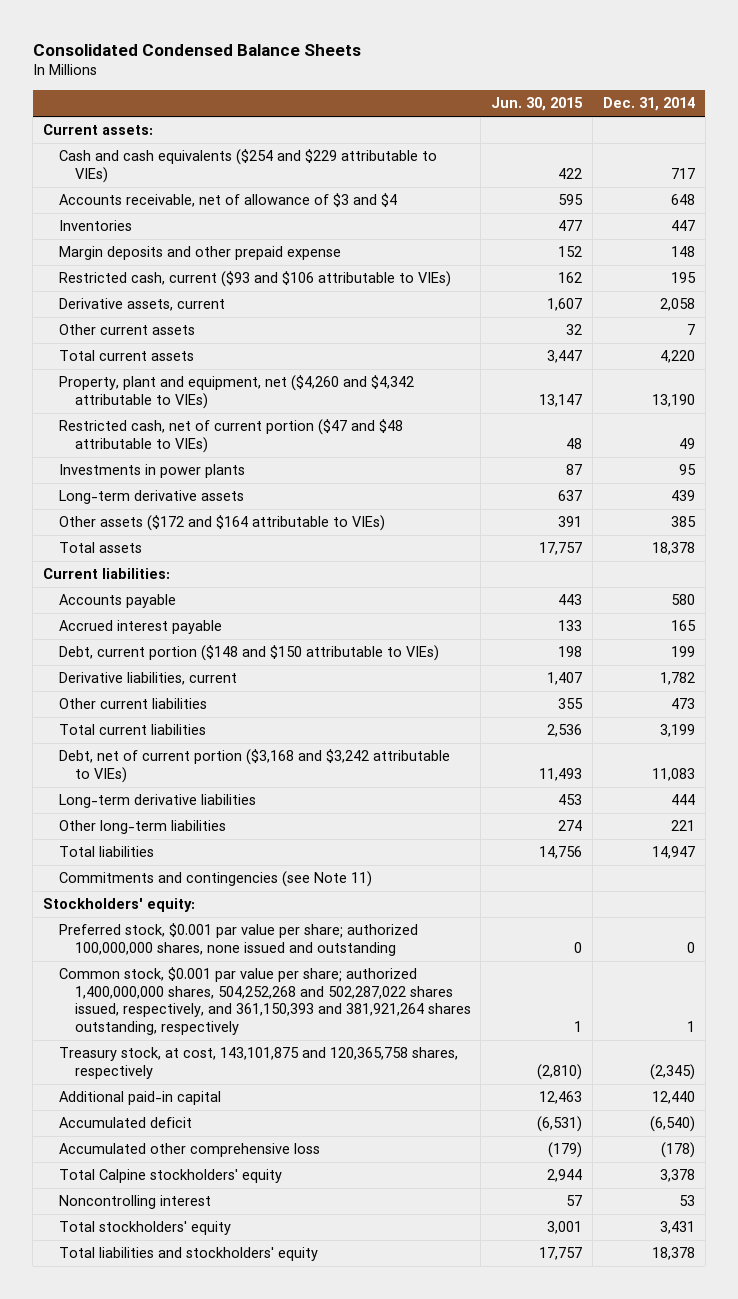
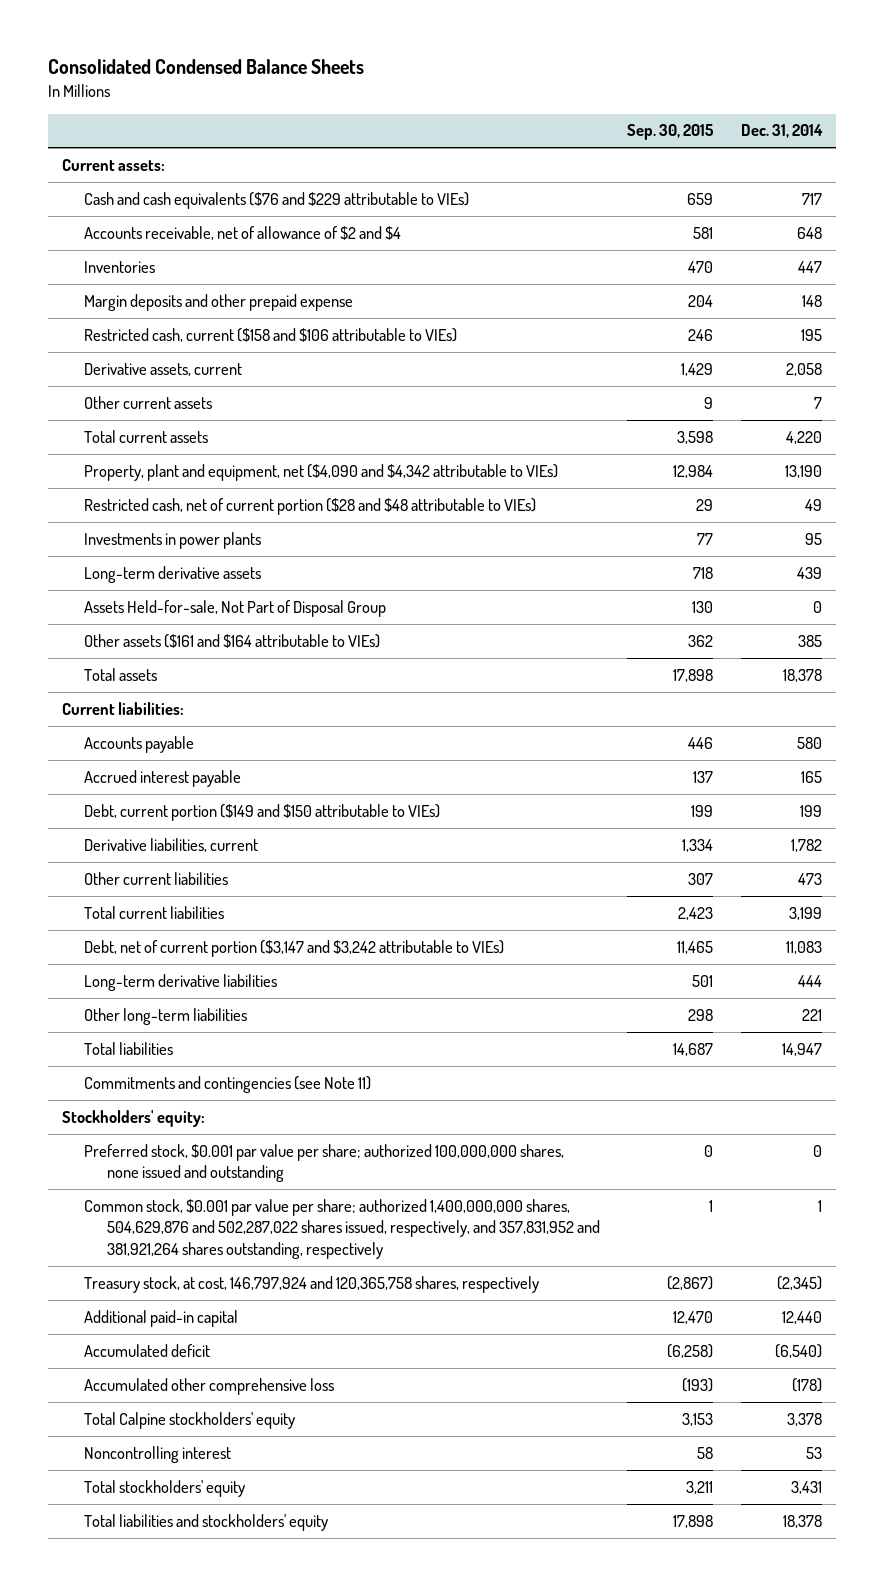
[491,97,584,112] Jun. 30, 2015 -> none
none -> [627,124,715,141] Sep. 30, 2015
[58,149,437,183] Cash and cash equivalents ($254 and $229 attributable to VIEs) -> [84,191,470,209] Cash and cash equivalents ($76 and $229 attributable to VIEs)
[58,193,397,208] Accounts receivable, net of allowance of $3 and $4 -> [84,225,402,240] Accounts receivable, net of allowance of $2 and $4
[58,271,451,288] Restricted cash, current ($93 and $106 attributable to VIEs) -> [84,327,458,342] Restricted cash, current ($158 and $106 attributable to VIEs)
[58,375,414,409] Property, plant and equipment, net ($4,260 and $4,342 attributable to VIEs) -> [84,463,559,481] Property, plant and equipment, net ($4,090 and $4,342 attributable to VIEs)
[58,419,403,453] Restricted cash, net of current portion ($47 and $48 attributable to VIEs) -> [84,497,537,515] Restricted cash, net of current portion ($28 and $48 attributable to VIEs)
none -> [84,599,387,617] Assets Held-for-sale, Not Part of Disposal Group
[58,515,385,532] Other assets ($172 and $164 attributable to VIEs) -> [84,633,381,648] Other assets ($161 and $164 attributable to VIEs)
[58,645,439,662] Debt, current portion ($148 and $150 attributable to VIEs) -> [84,803,441,821] Debt, current portion ($149 and $150 attributable to VIEs)
[58,749,450,783] Debt, net of current portion ($3,168 and $3,242 attributable to VIEs) -> [84,939,505,957] Debt, net of current portion ($3,147 and $3,242 attributable to VIEs)
[58,967,471,1035] Common stock, $0.001 par value per share; authorized 1,400,000,000 shares, 504,252,268 and 502,287,022 shares issued, respectively, and 361,150,393 and 381,921,264 shares outstanding, respectively -> [84,1198,600,1259] Common stock, $0.001 par value per share; authorized 1,400,000,000 shares, 504,629,876 and 502,287,022 shares issued, respectively, and 357,831,952 and 381,921,264 shares outstanding, respectively
[58,1047,458,1079] Treasury stock, at cost, 143,101,875 and 120,365,758 shares, respectively -> [84,1275,540,1293] Treasury stock, at cost, 146,797,924 and 120,365,758 shares, respectively

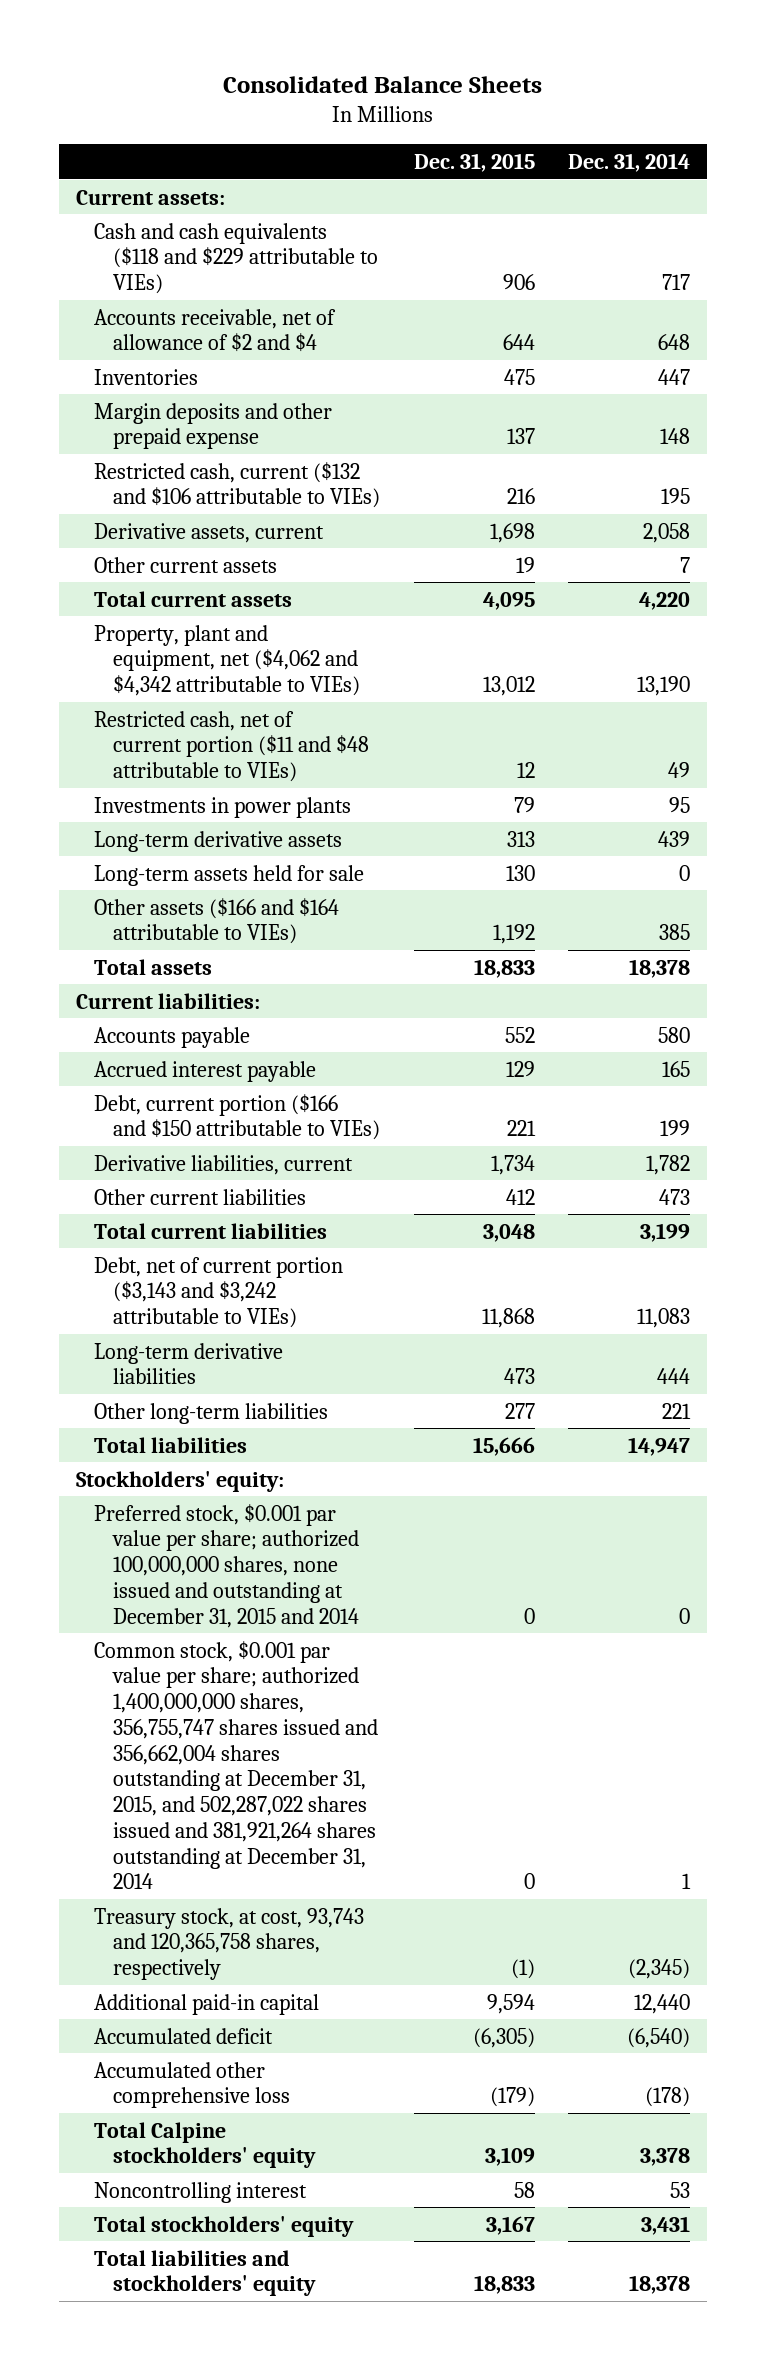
[48,59,365,75] Consolidated Condensed Balance Sheets -> [222,75,542,93] Consolidated Balance Sheets
[627,124,715,141] Sep. 30, 2015 -> none
none -> [413,152,535,172] Dec. 31, 2015
[84,191,470,209] Cash and cash equivalents ($76 and $229 attributable to VIEs) -> [94,222,379,295] Cash and cash equivalents ($118 and $229 attributable to VIEs)
[84,327,458,342] Restricted cash, current ($158 and $106 attributable to VIEs) -> [94,461,381,509] Restricted cash, current ($132 and $106 attributable to VIEs)
[84,463,559,481] Property, plant and equipment, net ($4,090 and $4,342 attributable to VIEs) -> [94,624,361,697] Property, plant and equipment, net ($4,062 and $4,342 attributable to VIEs)
[84,497,537,515] Restricted cash, net of current portion ($28 and $48 attributable to VIEs) -> [94,710,370,783] Restricted cash, net of current portion ($11 and $48 attributable to VIEs)
[84,599,387,617] Assets Held-for-sale, Not Part of Disposal Group -> [94,864,365,886] Long-term assets held for sale
[84,633,381,648] Other assets ($161 and $164 attributable to VIEs) -> [94,897,340,945] Other assets ($166 and $164 attributable to VIEs)
[84,803,441,821] Debt, current portion ($149 and $150 attributable to VIEs) -> [94,1093,381,1141] Debt, current portion ($166 and $150 attributable to VIEs)
[84,939,505,957] Debt, net of current portion ($3,147 and $3,242 attributable to VIEs) -> [94,1256,344,1329] Debt, net of current portion ($3,143 and $3,242 attributable to VIEs)
[84,1075,372,1093] Commitments and contingencies (see Note 11) -> none
[84,1143,565,1183] Preferred stock, $0.001 par value per share; authorized 100,000,000 shares, none issued and outstanding -> [94,1503,360,1628] Preferred stock, $0.001 par value per share; authorized 100,000,000 shares, none issued and outstanding at December 31, 2015 and 2014
[84,1198,600,1259] Common stock, $0.001 par value per share; authorized 1,400,000,000 shares, 504,629,876 and 502,287,022 shares issued, respectively, and 357,831,952 and 381,921,264 shares outstanding, respectively -> [94,1640,379,1890] Common stock, $0.001 par value per share; authorized 1,400,000,000 shares, 356,755,747 shares issued and 356,662,004 shares outstanding at December 31, 2015, and 502,287,022 shares issued and 381,921,264 shares outstanding at December 31, 2014
[84,1275,540,1293] Treasury stock, at cost, 146,797,924 and 120,365,758 shares, respectively -> [94,1907,365,1981] Treasury stock, at cost, 93,743 and 120,365,758 shares, respectively

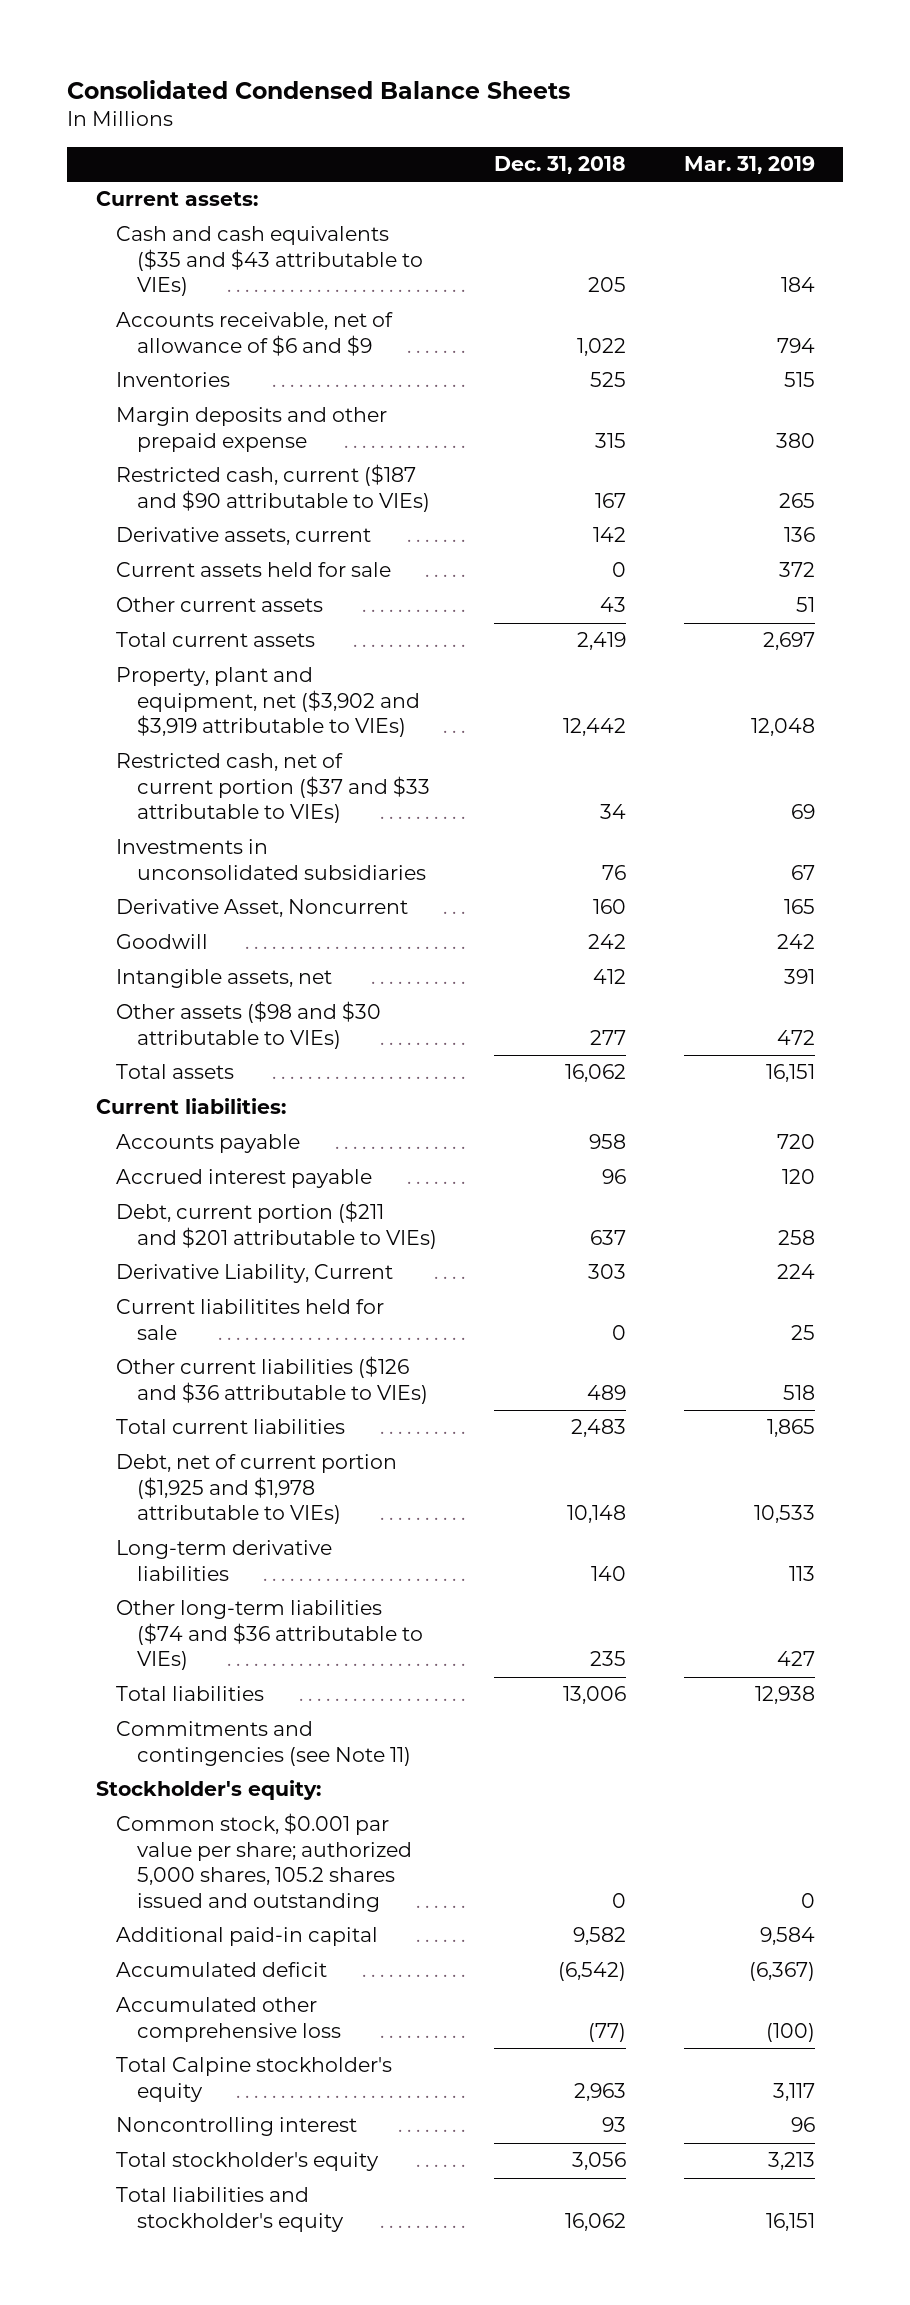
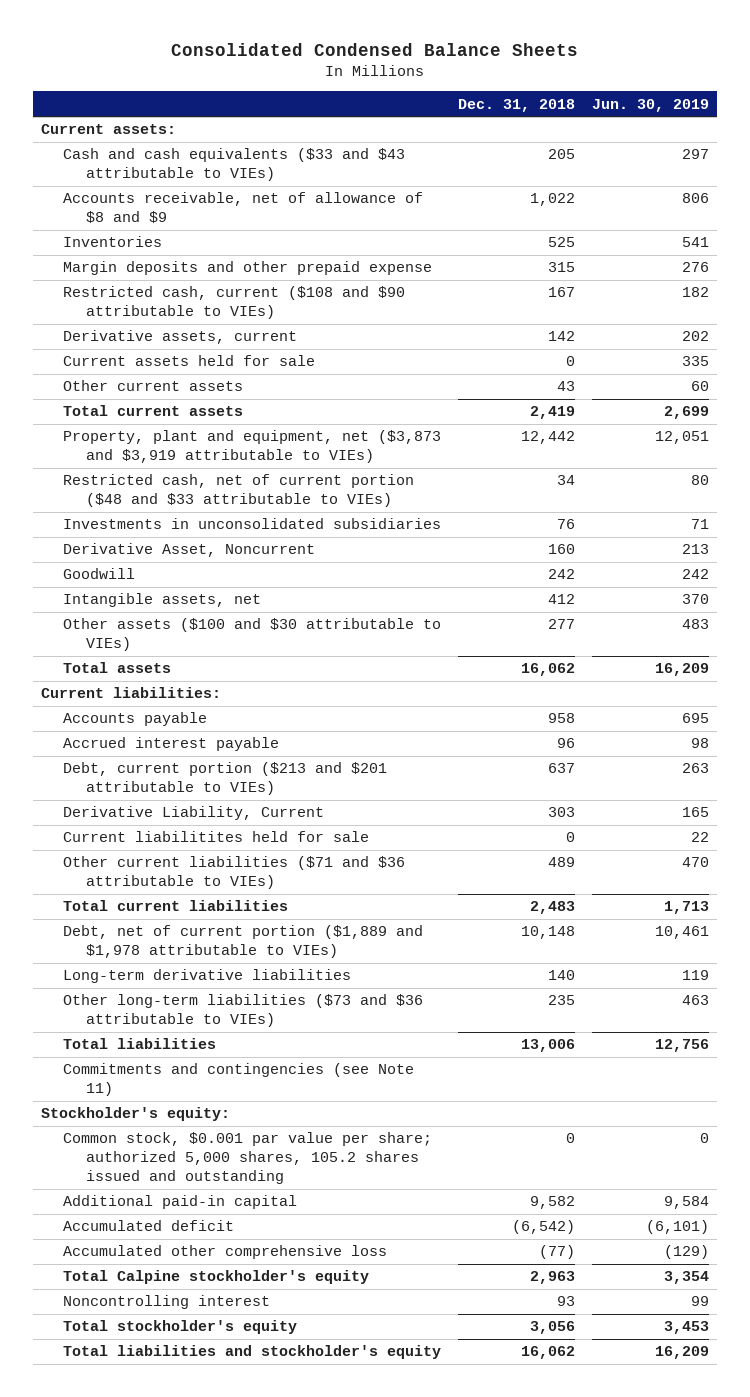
[683,156,815,175] Mar. 31, 2019 -> none
none -> [591,98,709,112] Jun. 30, 2019
[116,226,423,297] Cash and cash equivalents ($35 and $43 attributable to VIEs) -> [63,148,406,182] Cash and cash equivalents ($33 and $43 attributable to VIEs)
[116,312,394,356] Accounts receivable, net of allowance of $6 and $9 -> [63,192,424,224] Accounts receivable, net of allowance of $8 and $9
[116,464,430,512] Restricted cash, current ($187 and $90 attributable to VIEs) -> [63,286,406,320] Restricted cash, current ($108 and $90 attributable to VIEs)
[116,667,420,738] Property, plant and equipment, net ($3,902 and $3,919 attributable to VIEs) -> [63,430,442,464] Property, plant and equipment, net ($3,873 and $3,919 attributable to VIEs)
[116,753,430,824] Restricted cash, net of current portion ($37 and $33 attributable to VIEs) -> [63,474,415,508] Restricted cash, net of current portion ($48 and $33 attributable to VIEs)
[116,1001,382,1049] Other assets ($98 and $30 attributable to VIEs) -> [63,618,442,652] Other assets ($100 and $30 attributable to VIEs)
[116,1201,437,1249] Debt, current portion ($211 and $201 attributable to VIEs) -> [63,762,388,796] Debt, current portion ($213 and $201 attributable to VIEs)
[116,1356,428,1404] Other current liabilities ($126 and $36 attributable to VIEs) -> [63,856,406,890] Other current liabilities ($71 and $36 attributable to VIEs)
[116,1454,398,1525] Debt, net of current portion ($1,925 and $1,978 attributable to VIEs) -> [63,925,424,959] Debt, net of current portion ($1,889 and $1,978 attributable to VIEs)
[116,1600,423,1671] Other long-term liabilities ($74 and $36 attributable to VIEs) -> [63,994,424,1028] Other long-term liabilities ($73 and $36 attributable to VIEs)

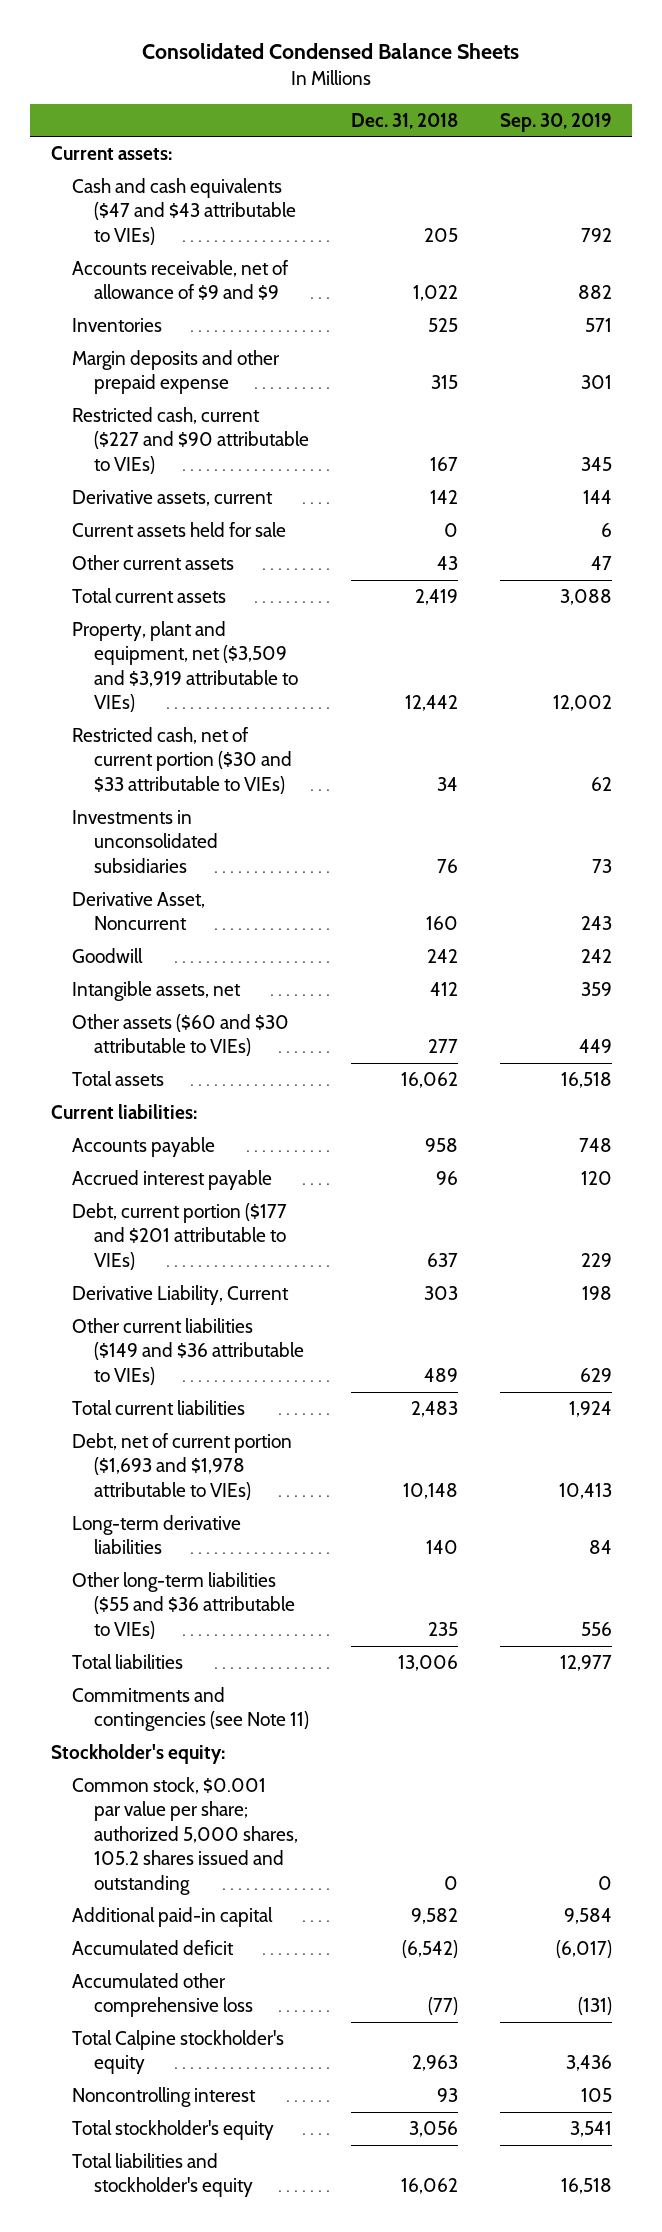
[591,98,709,112] Jun. 30, 2019 -> none
none -> [499,112,612,132] Sep. 30, 2019
[63,148,406,182] Cash and cash equivalents ($33 and $43 attributable to VIEs) -> [72,177,296,245] Cash and cash equivalents ($47 and $43 attributable to VIEs)
[63,192,424,224] Accounts receivable, net of allowance of $8 and $9 -> [72,259,290,301] Accounts receivable, net of allowance of $9 and $9
[63,286,406,320] Restricted cash, current ($108 and $90 attributable to VIEs) -> [72,406,309,474] Restricted cash, current ($227 and $90 attributable to VIEs)
[63,430,442,464] Property, plant and equipment, net ($3,873 and $3,919 attributable to VIEs) -> [72,620,298,713] Property, plant and equipment, net ($3,509 and $3,919 attributable to VIEs)
[63,474,415,508] Restricted cash, net of current portion ($48 and $33 attributable to VIEs) -> [72,726,292,794] Restricted cash, net of current portion ($30 and $33 attributable to VIEs)
[63,618,442,652] Other assets ($100 and $30 attributable to VIEs) -> [72,1013,290,1057] Other assets ($60 and $30 attributable to VIEs)
[63,762,388,796] Debt, current portion ($213 and $201 attributable to VIEs) -> [72,1202,288,1270] Debt, current portion ($177 and $201 attributable to VIEs)
[63,831,370,843] Current liabilitites held for sale -> none
[63,856,406,890] Other current liabilities ($71 and $36 attributable to VIEs) -> [72,1317,304,1385] Other current liabilities ($149 and $36 attributable to VIEs)
[63,925,424,959] Debt, net of current portion ($1,889 and $1,978 attributable to VIEs) -> [72,1432,293,1500] Debt, net of current portion ($1,693 and $1,978 attributable to VIEs)
[63,994,424,1028] Other long-term liabilities ($73 and $36 attributable to VIEs) -> [72,1571,295,1639] Other long-term liabilities ($55 and $36 attributable to VIEs)

